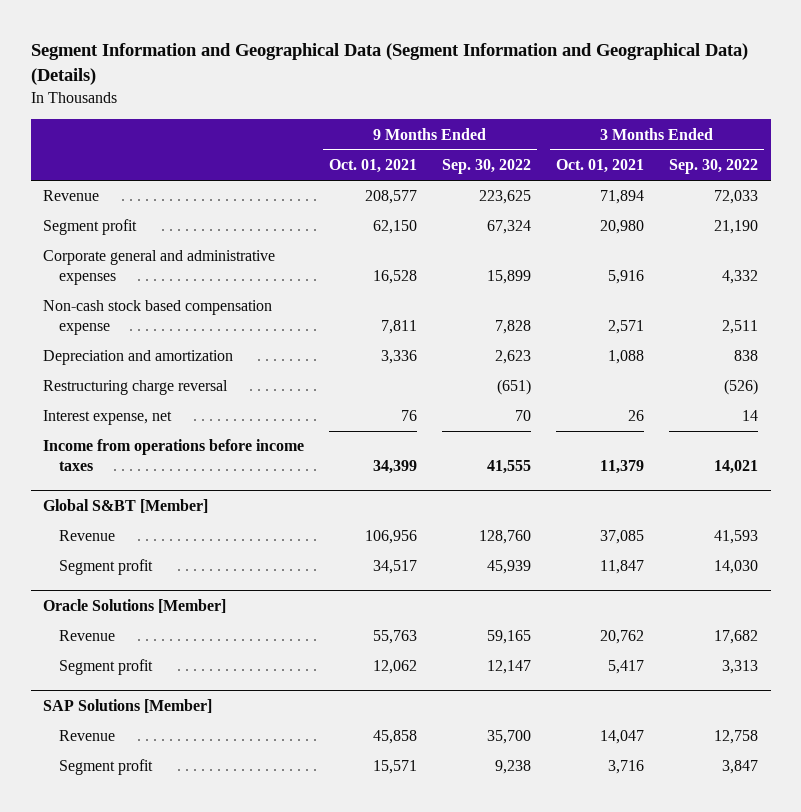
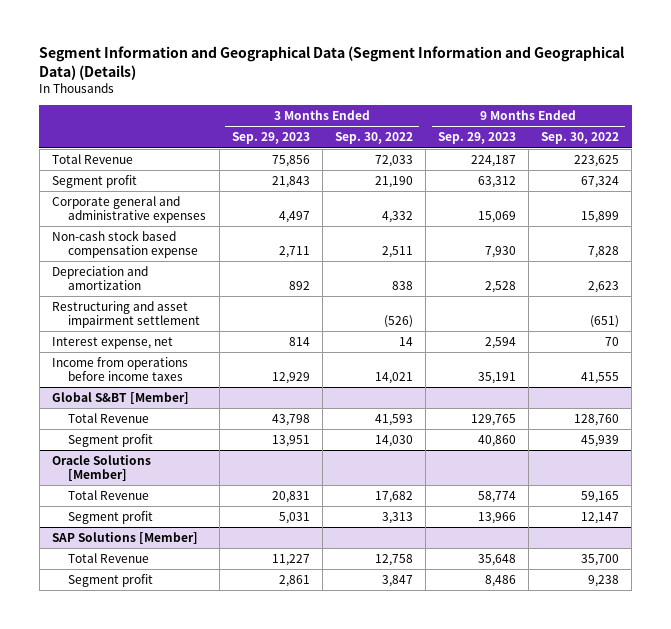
[329,159,418,174] Oct. 01, 2021 -> none
[556,159,645,174] Oct. 01, 2021 -> none
none -> [231,132,310,145] Sep. 29, 2023
none -> [437,132,516,145] Sep. 29, 2023
[43,190,100,202] Revenue -> [51,154,133,165] Total Revenue
[43,380,229,396] Restructuring charge reversal -> [51,301,201,329] Restructuring and asset impairment settlement
[59,530,116,542] Revenue -> [68,413,150,424] Total Revenue
[59,630,116,642] Revenue -> [68,490,150,501] Total Revenue
[59,730,116,742] Revenue -> [68,553,150,564] Total Revenue

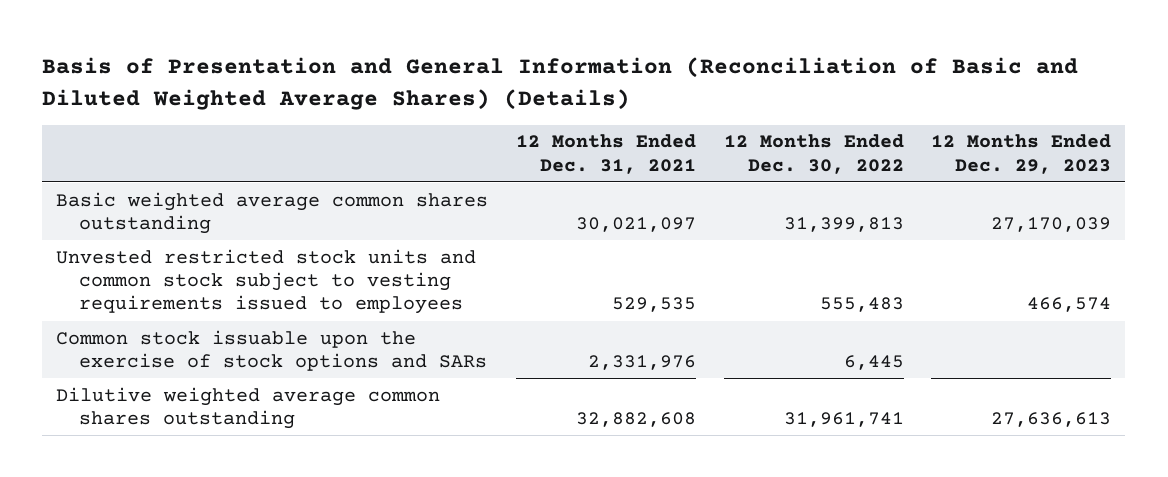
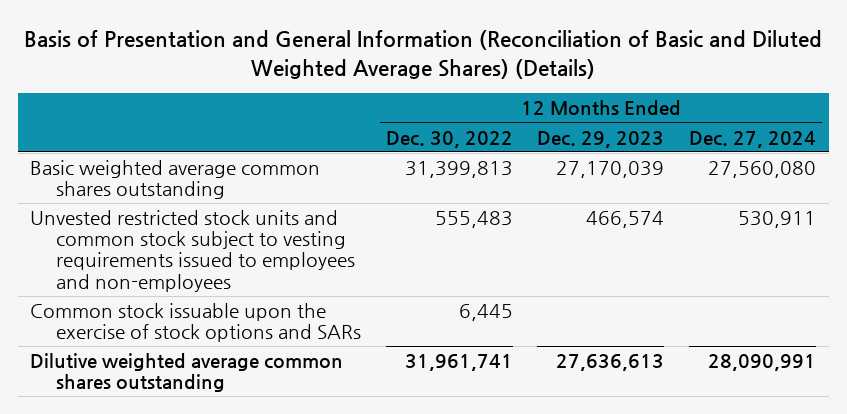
[515,134,696,174] 12 Months Ended Dec. 31, 2021 -> none
none -> [689,130,817,148] Dec. 27, 2024
[56,248,477,315] Unvested restricted stock units and common stock subject to vesting requirements issued to employees -> [30,210,355,292] Unvested restricted stock units and common stock subject to vesting requirements issued to employees and non-employees

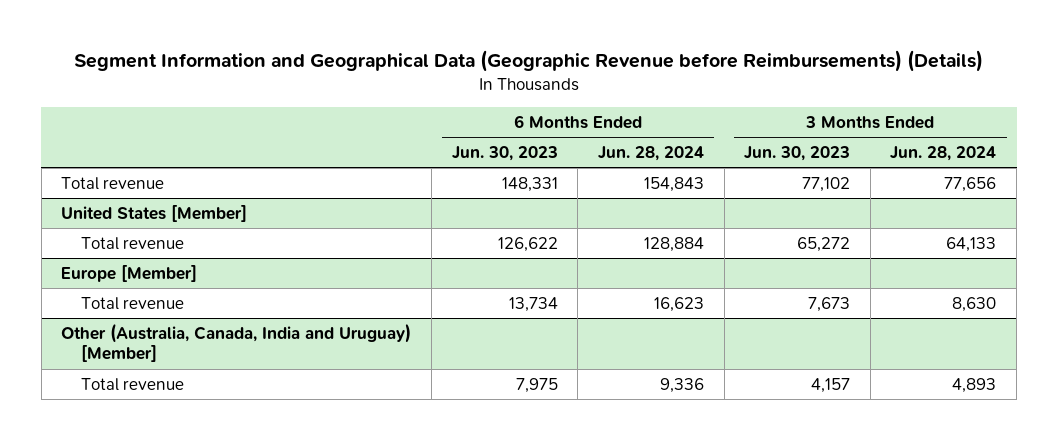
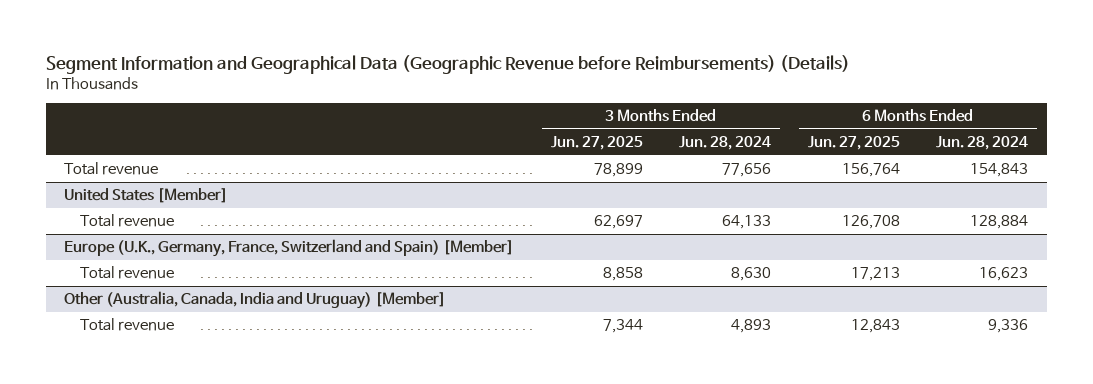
[451,145,558,161] Jun. 30, 2023 -> none
[744,145,851,161] Jun. 30, 2023 -> none
none -> [550,136,643,151] Jun. 27, 2025
none -> [807,136,900,151] Jun. 27, 2025
[61,264,198,282] Europe [Member] -> [64,239,515,258] Europe (U.K., Germany, France, Switzerland and Spain) [Member]

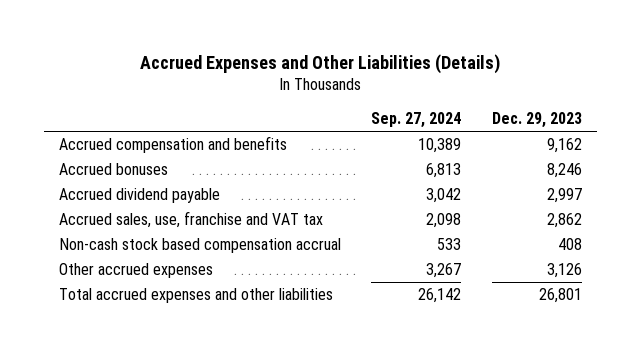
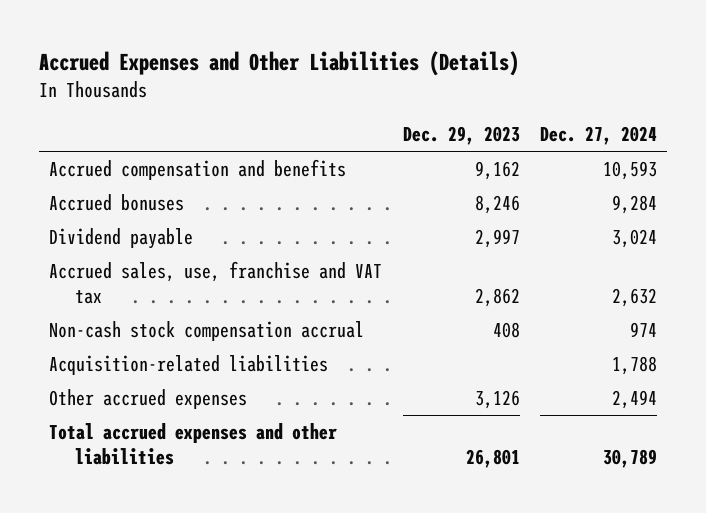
[371,112,462,129] Sep. 27, 2024 -> none
none -> [540,126,658,146] Dec. 27, 2024
[59,188,221,204] Accrued dividend payable -> [49,227,194,249] Dividend payable
[59,238,342,254] Non-cash stock based compensation accrual -> [49,320,365,341] Non-cash stock compensation accrual
none -> [49,354,329,375] Acquisition-related liabilities

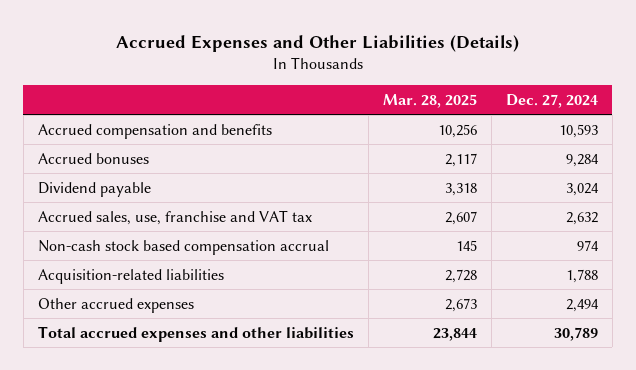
[402,126,520,146] Dec. 29, 2023 -> none
none -> [382,93,477,108] Mar. 28, 2025
[49,320,365,341] Non-cash stock compensation accrual -> [37,239,329,255] Non-cash stock based compensation accrual

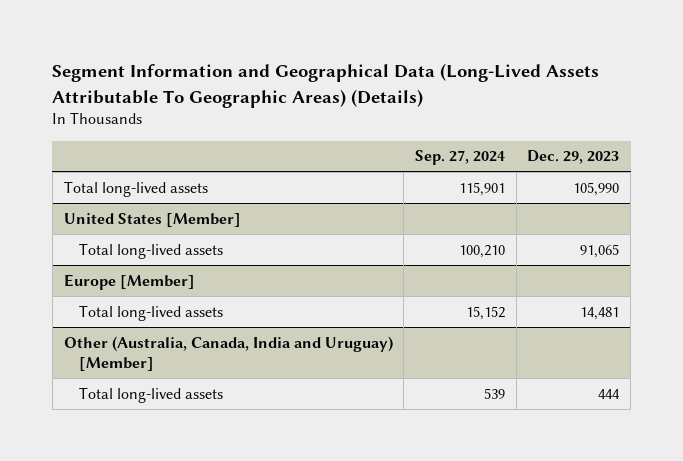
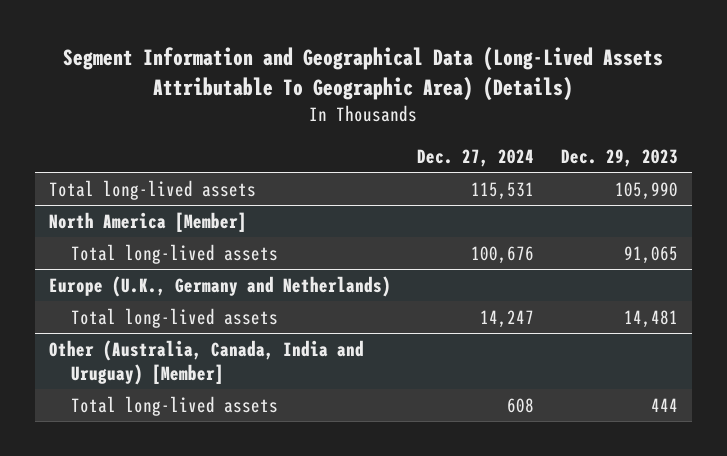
[52,63,600,108] Segment Information and Geographical Data (Long-Lived Assets Attributable To Geographic Areas) (Details) -> [63,46,664,101] Segment Information and Geographical Data (Long-Lived Assets Attributable To Geographic Area) (Details)
[415,150,506,166] Sep. 27, 2024 -> none
none -> [417,148,535,167] Dec. 27, 2024
[63,212,241,227] United States [Member] -> none
none -> [48,211,247,232] North America [Member]
[63,273,195,290] Europe [Member] -> [48,275,391,297] Europe (U.K., Germany and Netherlands)

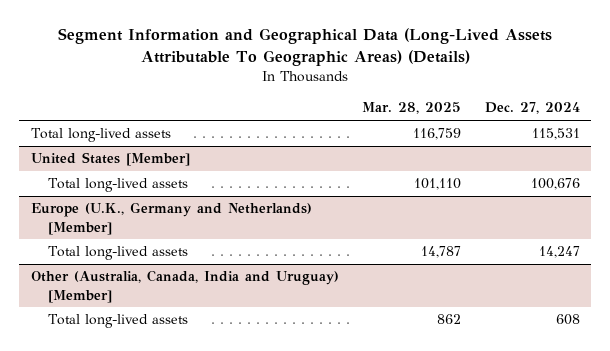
[63,46,664,101] Segment Information and Geographical Data (Long-Lived Assets Attributable To Geographic Area) (Details) -> [58,28,553,67] Segment Information and Geographical Data (Long-Lived Assets Attributable To Geographic Areas) (Details)
[561,148,679,167] Dec. 29, 2023 -> none
none -> [362,102,462,115] Mar. 28, 2025
[48,211,247,232] North America [Member] -> none
none -> [30,152,190,167] United States [Member]
[48,275,391,297] Europe (U.K., Germany and Netherlands) -> [30,202,312,235] Europe (U.K., Germany and Netherlands) [Member]

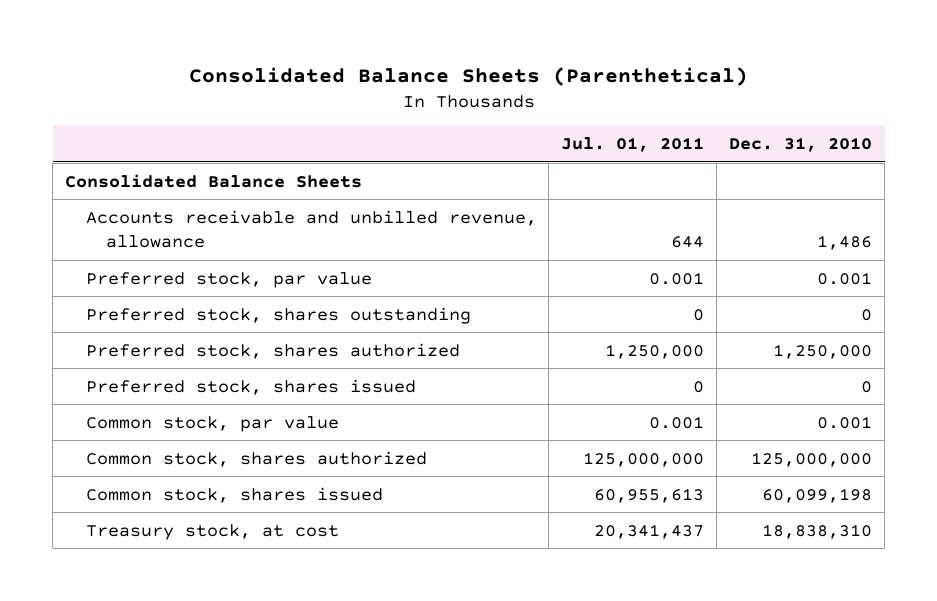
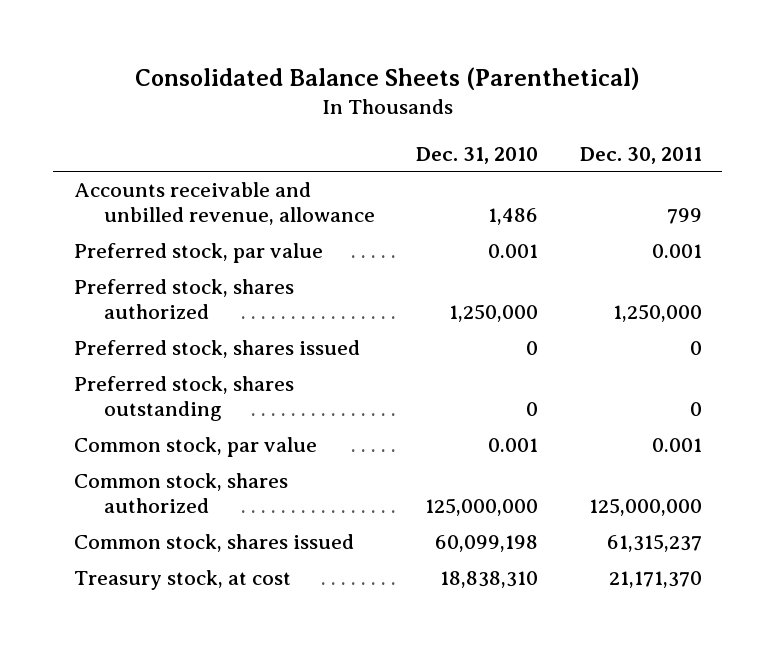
[561,136,705,152] Jul. 01, 2011 -> none
none -> [579,146,702,164] Dec. 30, 2011
[65,173,363,188] Consolidated Balance Sheets -> none
[85,306,471,324] Preferred stock, shares outstanding -> [73,376,294,422] Preferred stock, shares outstanding

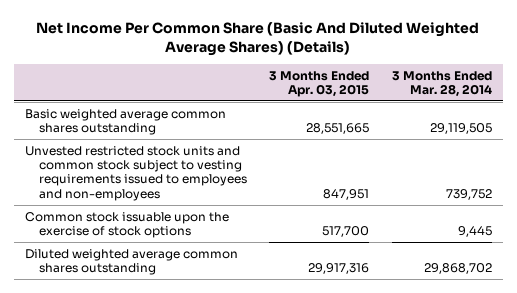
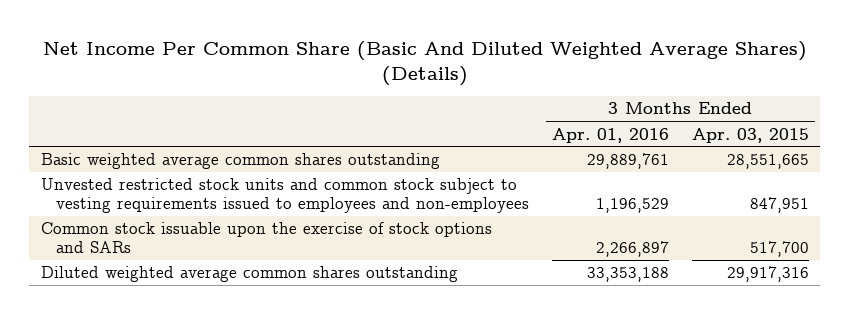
[391,70,492,97] 3 Months Ended Mar. 28, 2014 -> none
none -> [552,127,670,143] Apr. 01, 2016
[25,211,230,239] Common stock issuable upon the exercise of stock options -> [40,222,492,253] Common stock issuable upon the exercise of stock options and SARs

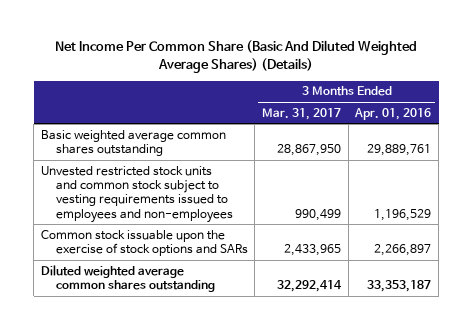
[691,127,809,143] Apr. 03, 2015 -> none
none -> [262,107,342,120] Mar. 31, 2017
[587,267,670,283] 33,353,188 -> [367,280,432,293] 33,353,187

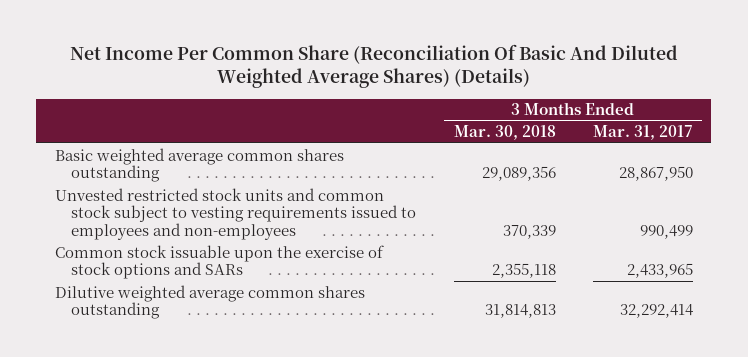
[55,40,418,74] Net Income Per Common Share (Basic And Diluted Weighted Average Shares) (Details) -> [69,43,678,89] Net Income Per Common Share (Reconciliation Of Basic And Diluted Weighted Average Shares) (Details)
[354,107,432,120] Apr. 01, 2016 -> none
none -> [453,125,556,141] Mar. 30, 2018
[40,264,215,293] Diluted weighted average common shares outstanding -> [54,284,365,320] Dilutive weighted average common shares outstanding

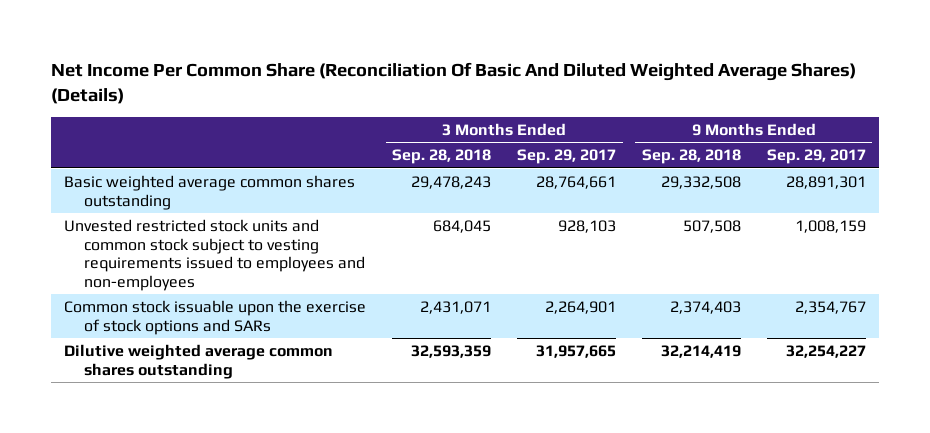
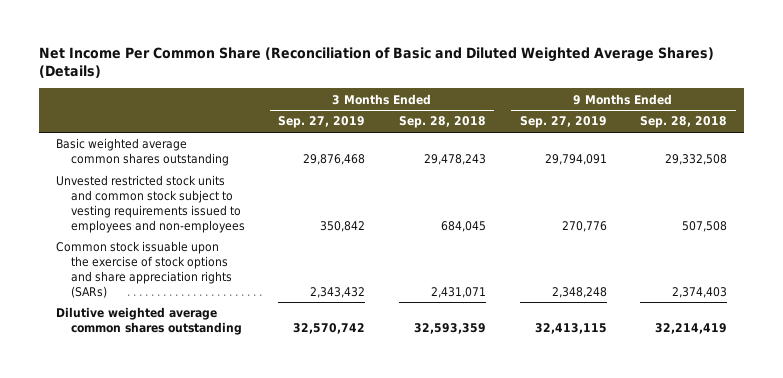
[51,62,857,104] Net Income Per Common Share (Reconciliation Of Basic And Diluted Weighted Average Shares) (Details) -> [38,46,714,79] Net Income Per Common Share (Reconciliation of Basic and Diluted Weighted Average Shares) (Details)
[517,149,617,165] Sep. 29, 2017 -> none
[766,149,866,165] Sep. 29, 2017 -> none
none -> [278,116,366,129] Sep. 27, 2019
none -> [519,116,607,129] Sep. 27, 2019
[64,299,367,335] Common stock issuable upon the exercise of stock options and SARs -> [55,241,232,298] Common stock issuable upon the exercise of stock options and share appreciation rights (SARs)

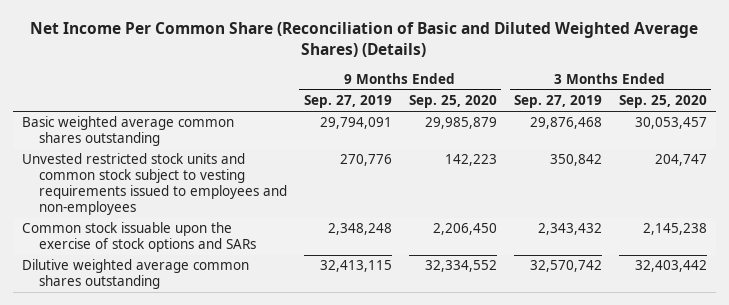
[399,116,487,129] Sep. 28, 2018 -> none
[640,116,728,129] Sep. 28, 2018 -> none
none -> [408,95,497,109] Sep. 25, 2020
none -> [618,95,707,109] Sep. 25, 2020
[55,241,232,298] Common stock issuable upon the exercise of stock options and share appreciation rights (SARs) -> [21,222,256,253] Common stock issuable upon the exercise of stock options and SARs

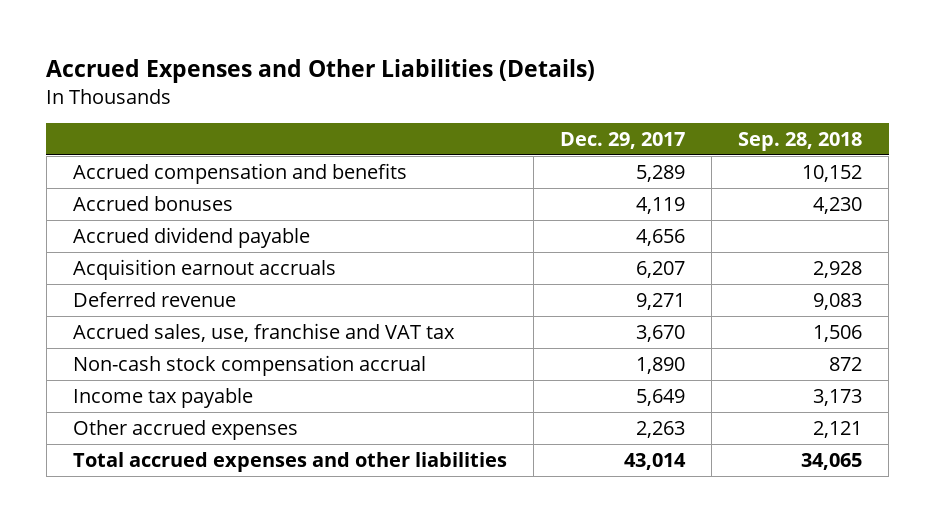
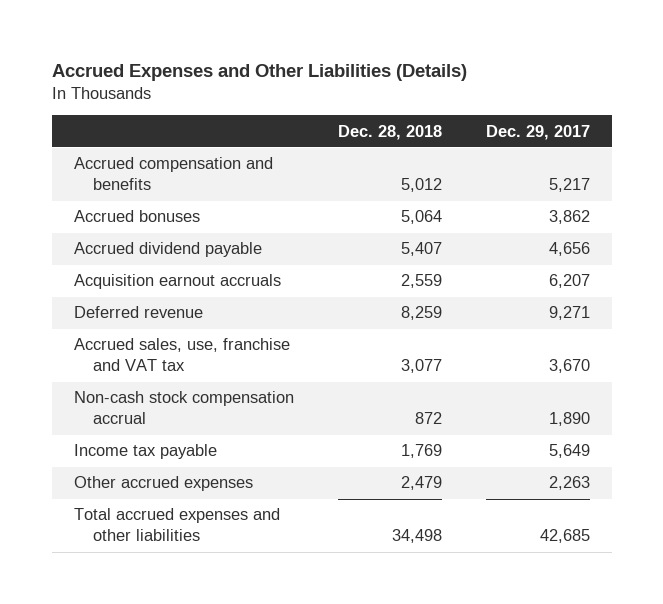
[738,132,863,152] Sep. 28, 2018 -> none
none -> [337,124,442,140] Dec. 28, 2018
[636,164,686,182] 5,289 -> [548,178,590,193] 5,217
[636,196,686,214] 4,119 -> [548,210,590,225] 3,862
[624,452,687,470] 43,014 -> [539,529,590,544] 42,685

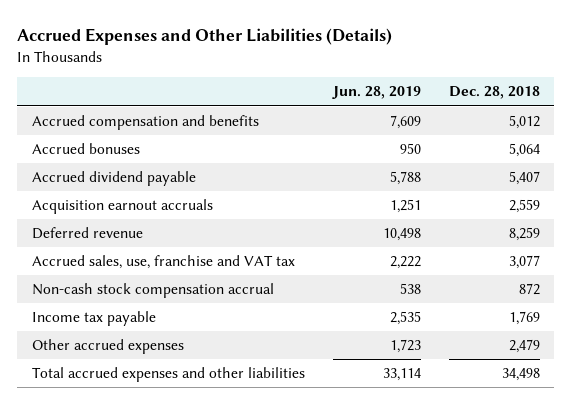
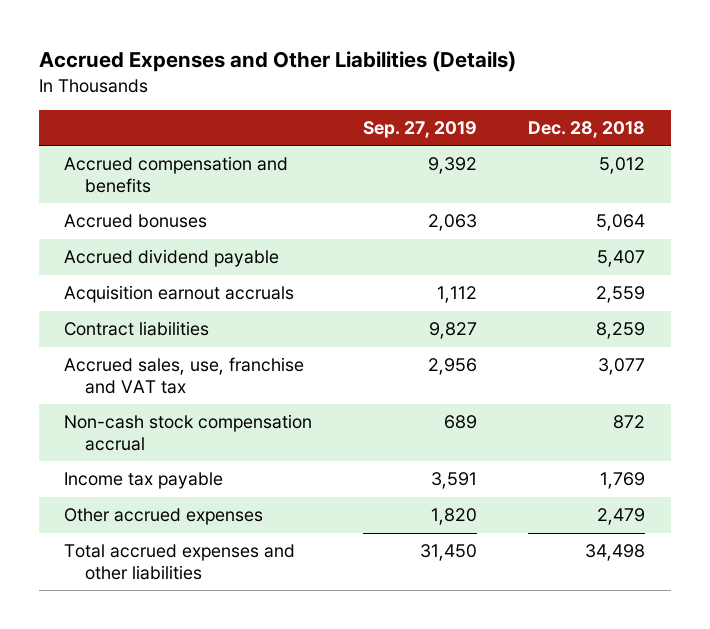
[331,86,421,100] Jun. 28, 2019 -> none
none -> [363,121,478,139] Sep. 27, 2019
[31,227,143,240] Deferred revenue -> [64,321,210,337] Contract liabilities

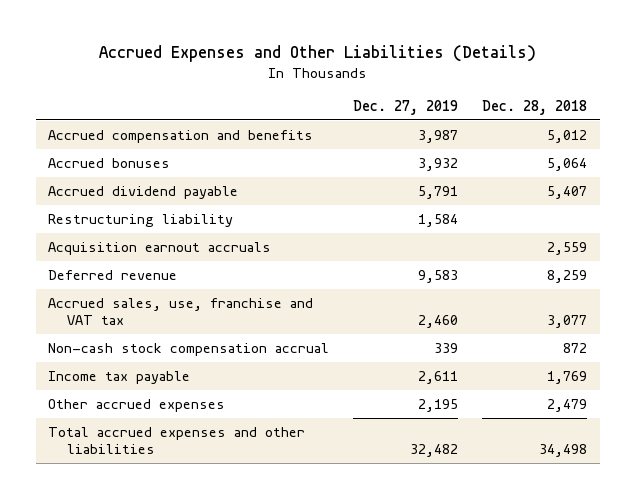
[363,121,478,139] Sep. 27, 2019 -> none
none -> [353,99,459,115] Dec. 27, 2019
none -> [47,213,233,227] Restructuring liability
[64,321,210,337] Contract liabilities -> [47,269,177,280] Deferred revenue

